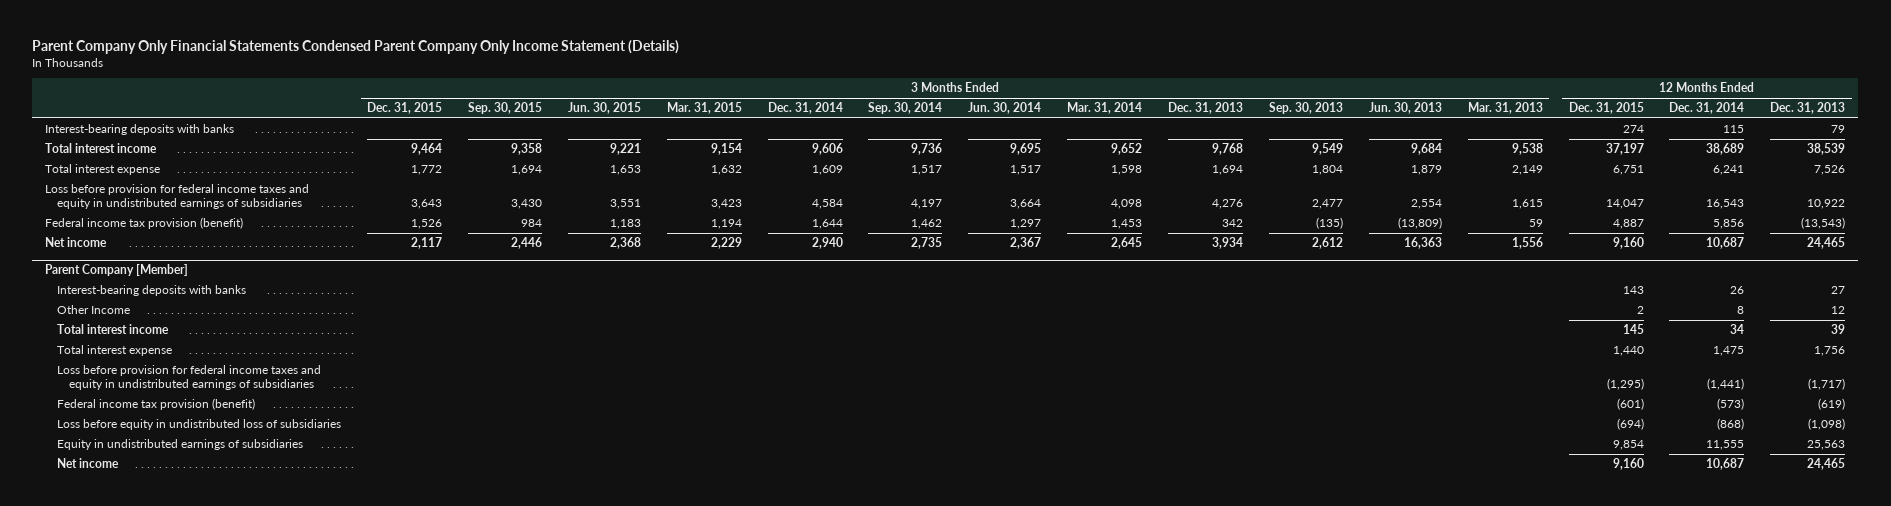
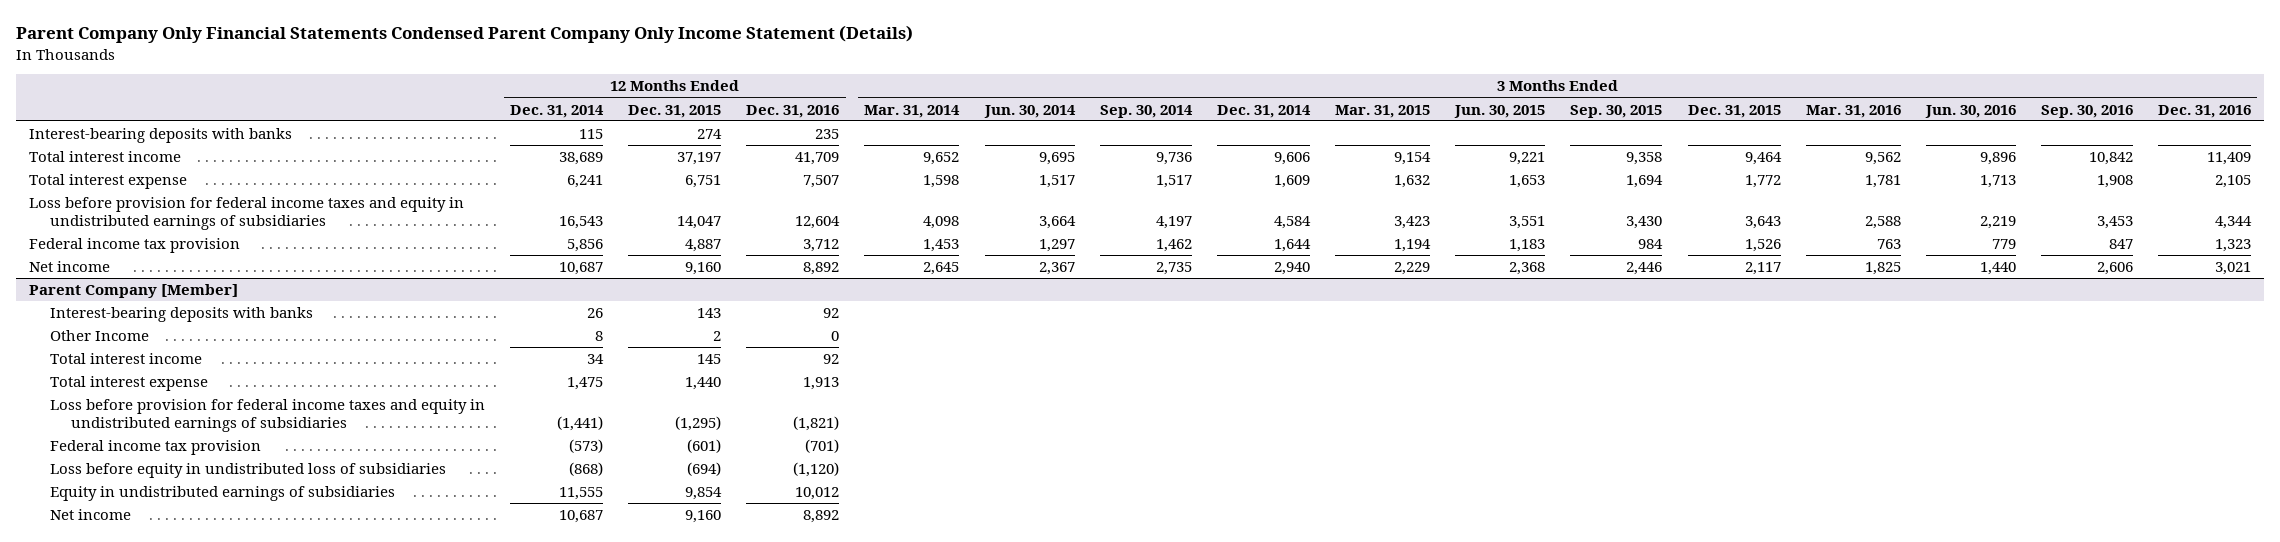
[1168,102,1244,115] Dec. 31, 2013 -> none
[1268,102,1343,115] Sep. 30, 2013 -> none
[1368,102,1442,115] Jun. 30, 2013 -> none
[1467,102,1543,115] Mar. 31, 2013 -> none
[1770,102,1846,115] Dec. 31, 2013 -> none
none -> [746,104,840,118] Dec. 31, 2016
none -> [1805,104,1901,118] Mar. 31, 2016
none -> [1924,104,2016,118] Jun. 30, 2016
none -> [2041,104,2134,118] Sep. 30, 2016
none -> [2158,104,2252,118] Dec. 31, 2016
[45,217,244,230] Federal income tax provision (benefit) -> [28,237,240,253] Federal income tax provision
[57,398,256,411] Federal income tax provision (benefit) -> [49,439,261,455] Federal income tax provision

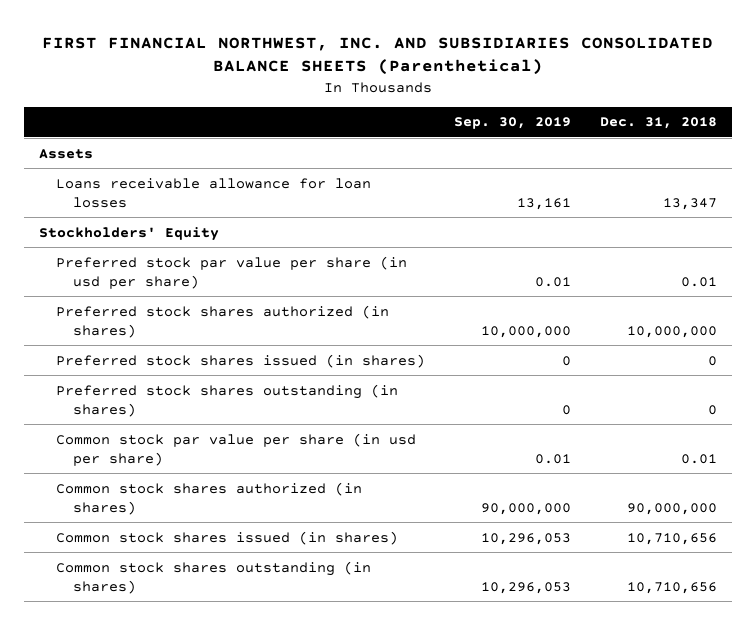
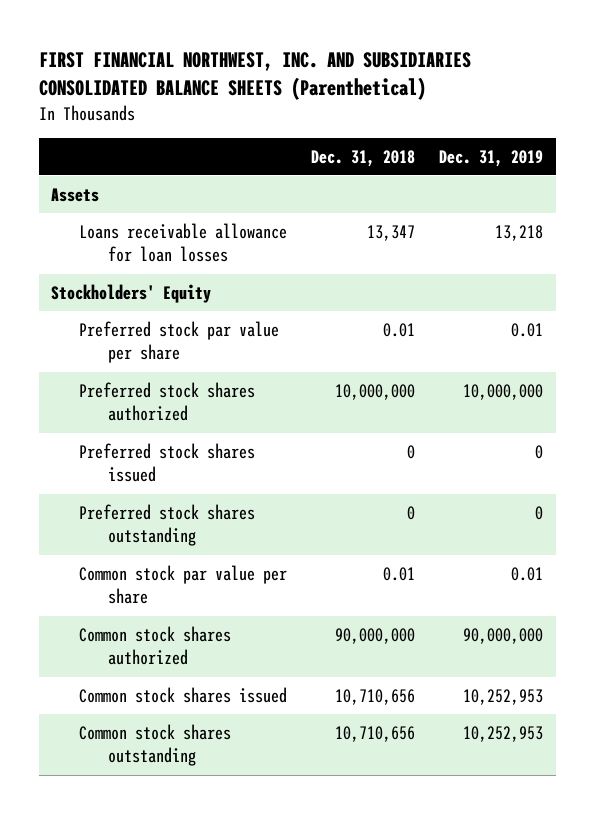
[454,117,572,130] Sep. 30, 2019 -> none
none -> [439,149,544,167] Dec. 31, 2019
[55,255,407,289] Preferred stock par value per share (in usd per share) -> [79,320,280,364] Preferred stock par value per share
[55,304,389,338] Preferred stock shares authorized (in shares) -> [79,381,256,422] Preferred stock shares authorized
[55,353,425,368] Preferred stock shares issued (in shares) -> [79,442,256,483] Preferred stock shares issued
[55,383,398,417] Preferred stock shares outstanding (in shares) -> [79,503,256,547] Preferred stock shares outstanding
[55,432,416,466] Common stock par value per share (in usd per share) -> [79,564,288,605] Common stock par value per share
[55,481,362,515] Common stock shares authorized (in shares) -> [79,625,232,666] Common stock shares authorized
[55,530,398,545] Common stock shares issued (in shares) -> [79,686,288,703] Common stock shares issued
[55,560,371,594] Common stock shares outstanding (in shares) -> [79,723,232,767] Common stock shares outstanding

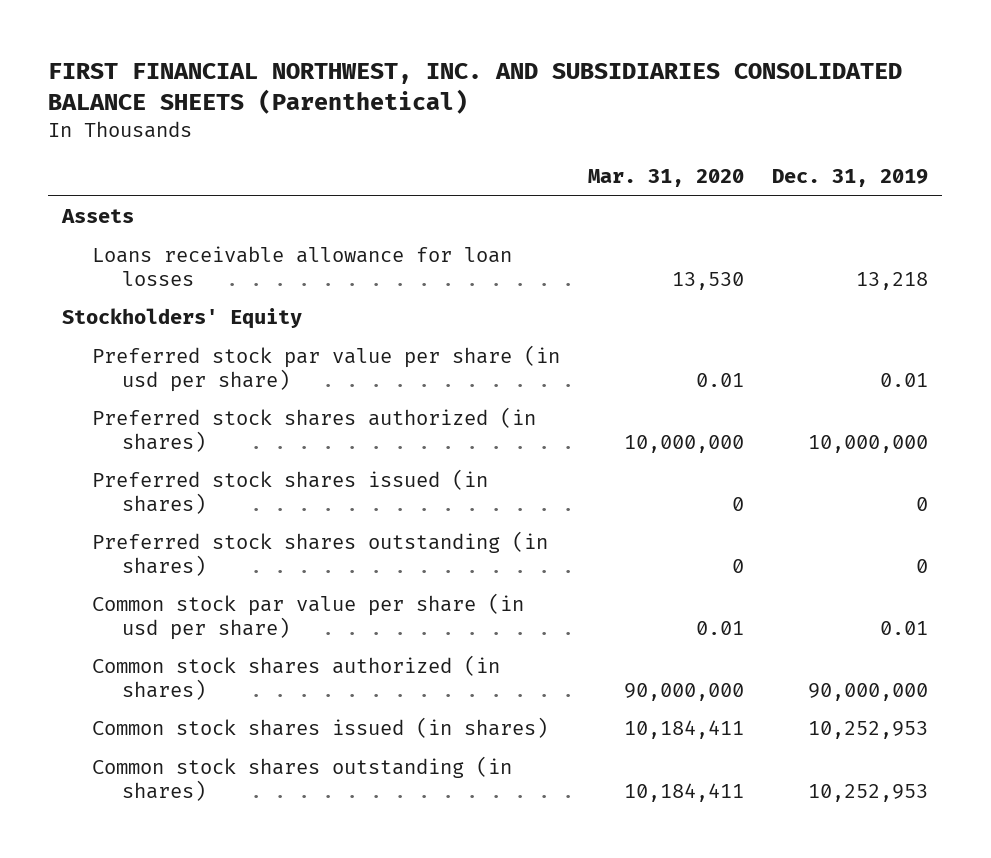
[311,149,416,167] Dec. 31, 2018 -> none
none -> [588,169,745,188] Mar. 31, 2020
[79,320,280,364] Preferred stock par value per share -> [92,345,561,392] Preferred stock par value per share (in usd per share)
[79,381,256,422] Preferred stock shares authorized -> [92,407,537,452] Preferred stock shares authorized (in shares)
[79,442,256,483] Preferred stock shares issued -> [92,469,489,514] Preferred stock shares issued (in shares)
[79,503,256,547] Preferred stock shares outstanding -> [92,531,549,576] Preferred stock shares outstanding (in shares)
[79,564,288,605] Common stock par value per share -> [92,593,525,640] Common stock par value per share (in usd per share)
[79,625,232,666] Common stock shares authorized -> [92,655,501,700] Common stock shares authorized (in shares)
[79,686,288,703] Common stock shares issued -> [92,717,549,739] Common stock shares issued (in shares)
[79,723,232,767] Common stock shares outstanding -> [92,756,513,801] Common stock shares outstanding (in shares)

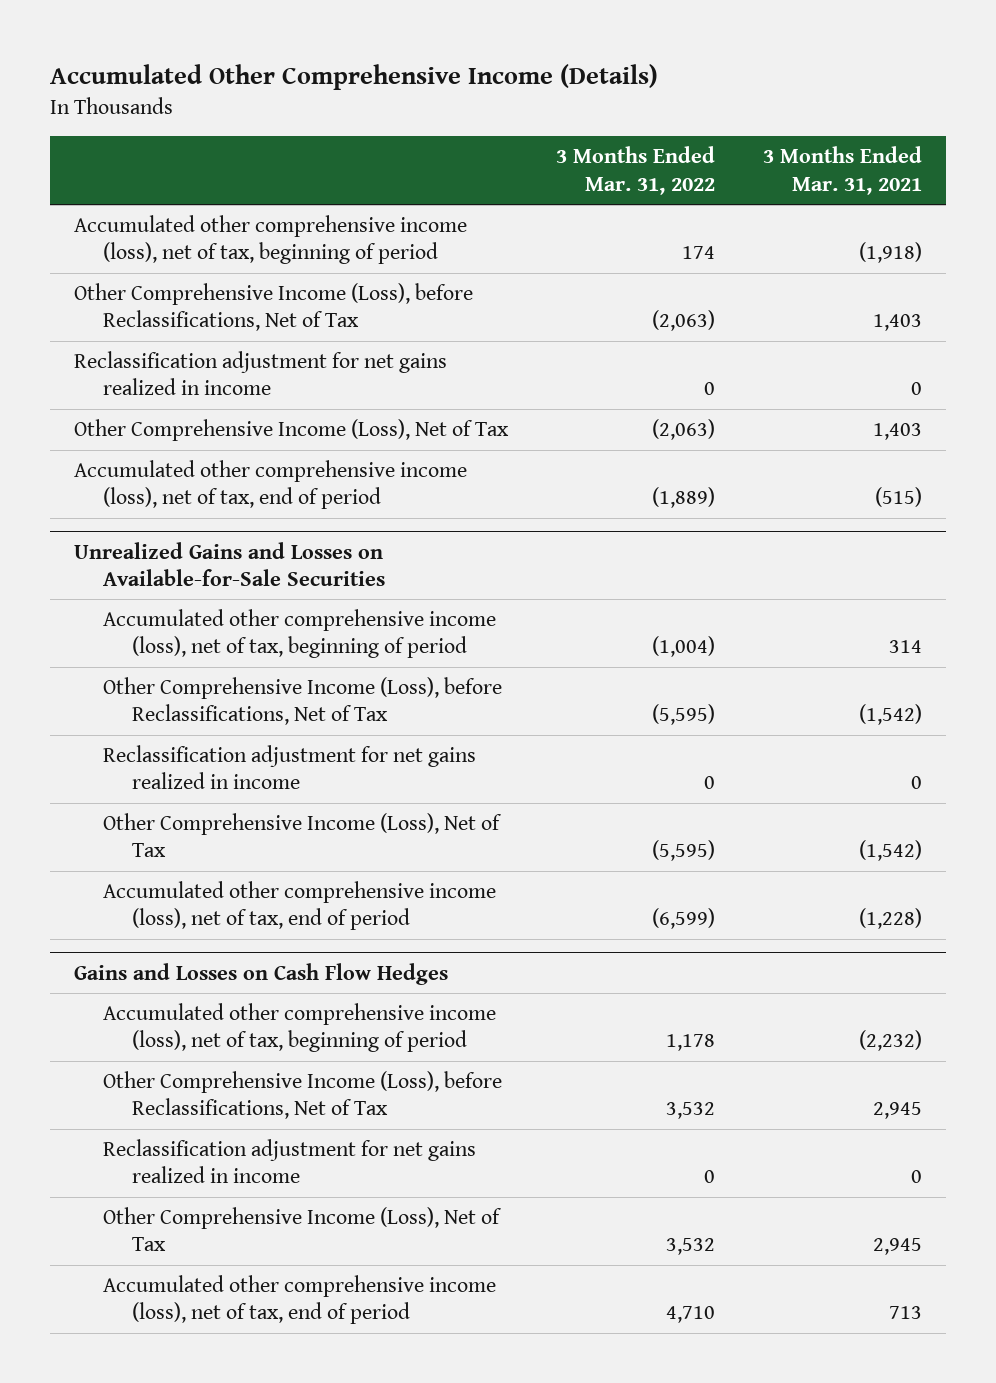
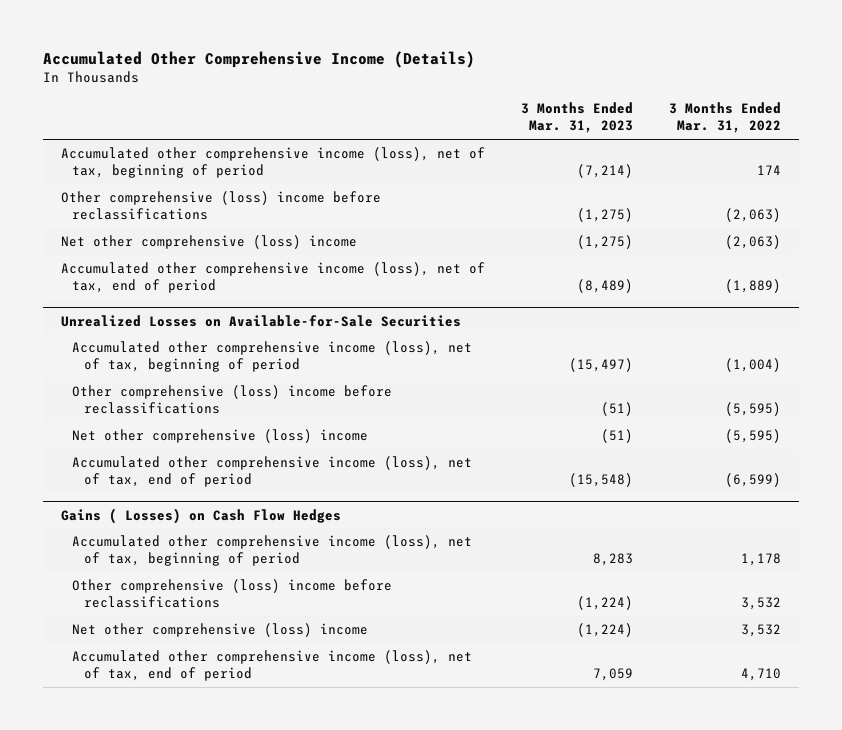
[763,146,923,195] 3 Months Ended Mar. 31, 2021 -> none
none -> [520,102,633,134] 3 Months Ended Mar. 31, 2023
[74,351,448,396] Reclassification adjustment for net gains realized in income -> none
[74,283,474,332] Other Comprehensive Income (Loss), before Reclassifications, Net of Tax -> [60,191,381,221] Other comprehensive (loss) income before reclassifications
[74,419,510,442] Other Comprehensive Income (Loss), Net of Tax -> [60,235,357,250] Net other comprehensive (loss) income
[74,541,385,586] Unrealized Gains and Losses on Available-for-Sale Securities -> [60,314,461,327] Unrealized Losses on Available-for-Sale Securities
[102,745,476,790] Reclassification adjustment for net gains realized in income -> none
[102,677,502,726] Other Comprehensive Income (Loss), before Reclassifications, Net of Tax -> [72,385,393,415] Other comprehensive (loss) income before reclassifications
[102,813,502,858] Other Comprehensive Income (Loss), Net of Tax -> [72,429,369,444] Net other comprehensive (loss) income
[74,962,449,985] Gains and Losses on Cash Flow Hedges -> [60,507,341,524] Gains ( Losses) on Cash Flow Hedges
[102,1139,476,1184] Reclassification adjustment for net gains realized in income -> none
[102,1071,502,1120] Other Comprehensive Income (Loss), before Reclassifications, Net of Tax -> [72,579,393,609] Other comprehensive (loss) income before reclassifications
[102,1207,502,1252] Other Comprehensive Income (Loss), Net of Tax -> [72,623,369,638] Net other comprehensive (loss) income

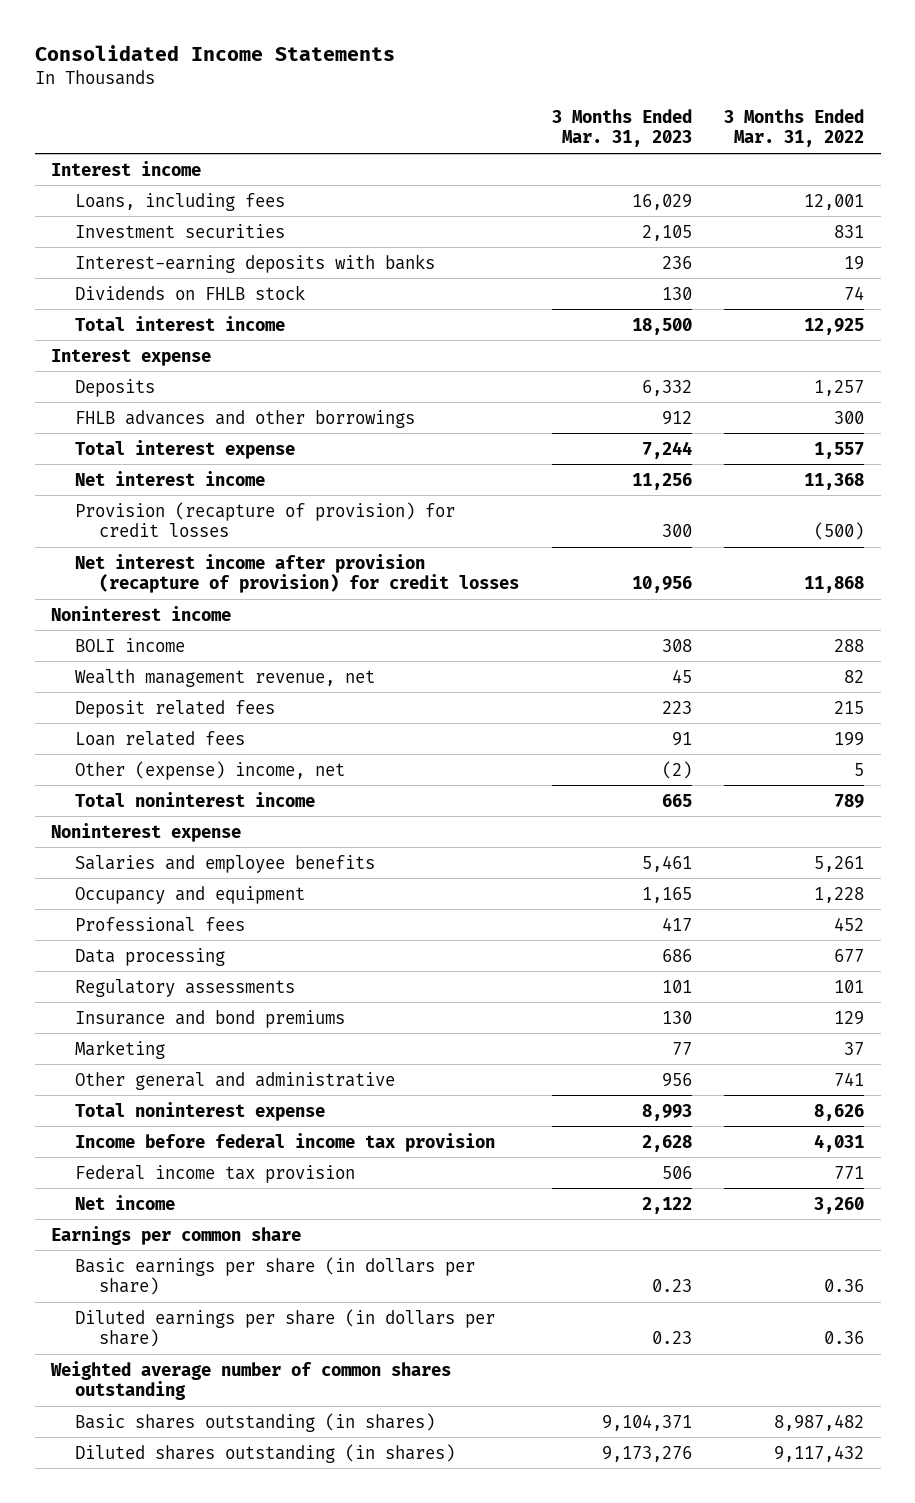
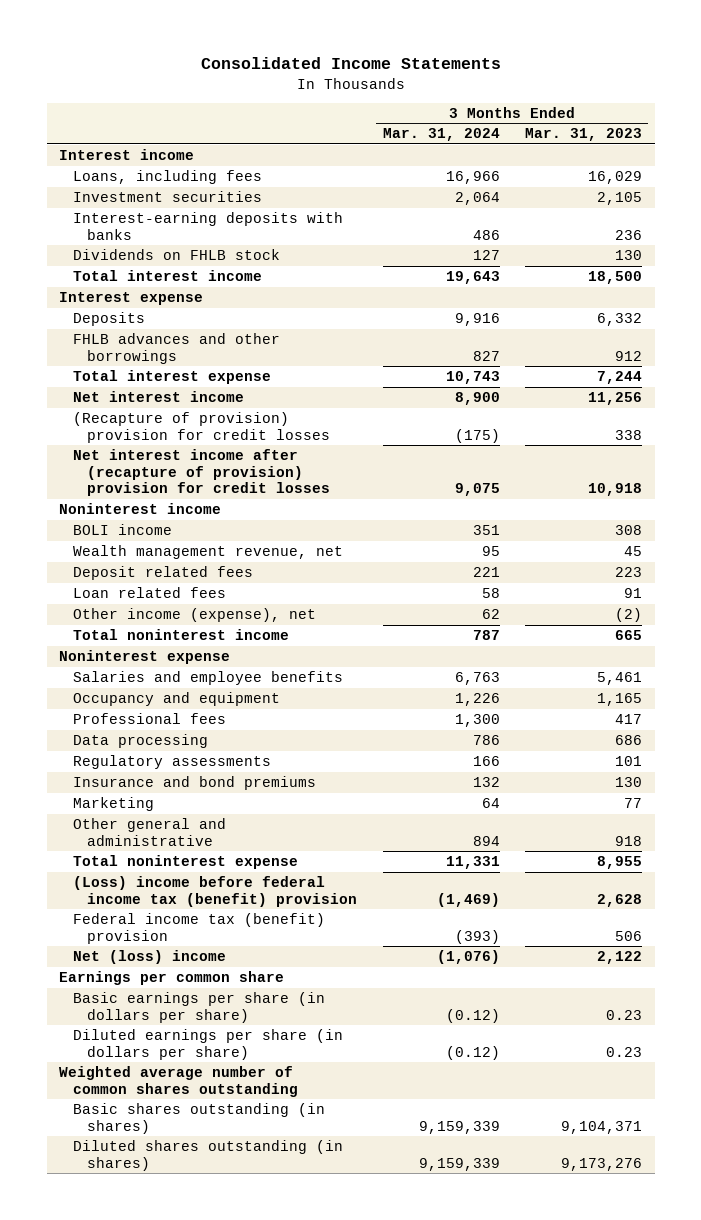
[724,108,865,148] 3 Months Ended Mar. 31, 2022 -> none
none -> [382,128,500,142] Mar. 31, 2024
[74,501,455,538] Provision (recapture of provision) for credit losses -> [73,412,331,443] (Recapture of provision) provision for credit losses
[661,524,692,538] 300 -> [614,429,642,440] 338
[74,553,519,594] Net interest income after provision (recapture of provision) for credit losses -> [73,449,331,497] Net interest income after (recapture of provision) provision for credit losses
[631,576,692,594] 10,956 -> [587,483,642,497] 10,918
[74,760,345,780] Other (expense) income, net -> [73,608,317,623] Other income (expense), net
[661,1072,692,1087] 956 -> [614,835,642,846] 918
[641,1103,692,1121] 8,993 -> [596,856,642,870] 8,955
[74,1132,495,1152] Income before federal income tax provision -> [73,876,358,907] (Loss) income before federal income tax (benefit) provision
[74,1164,355,1183] Federal income tax provision -> [73,913,326,944] Federal income tax (benefit) provision
[74,1194,175,1210] Net income -> [73,950,227,965] Net (loss) income

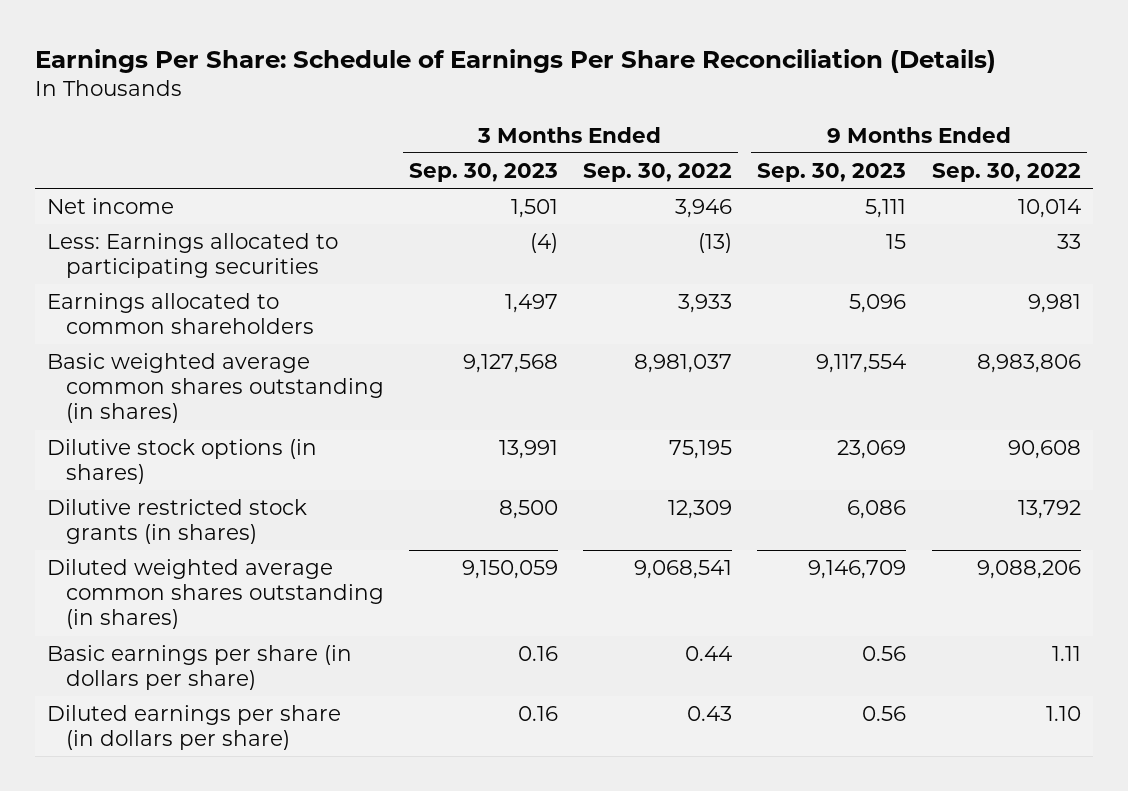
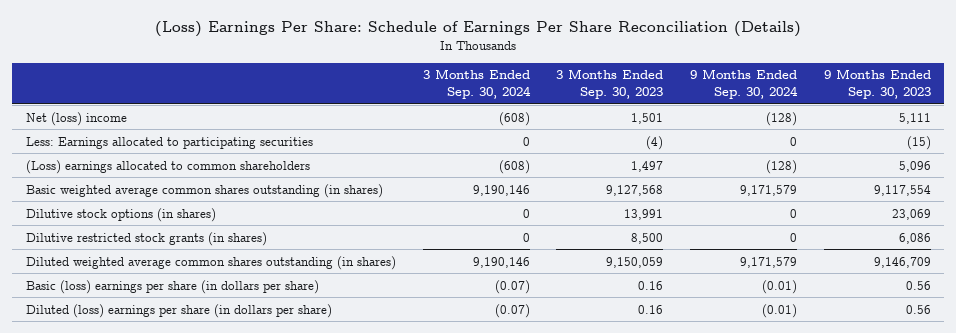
[34,48,996,73] Earnings Per Share: Schedule of Earnings Per Share Reconciliation (Details) -> [155,21,802,38] (Loss) Earnings Per Share: Schedule of Earnings Per Share Reconciliation (Details)
[583,163,733,183] Sep. 30, 2022 -> none
[931,163,1081,183] Sep. 30, 2022 -> none
none -> [422,69,531,100] 3 Months Ended Sep. 30, 2024
none -> [689,69,798,100] 9 Months Ended Sep. 30, 2024
[47,198,175,215] Net income -> [25,111,127,126] Net (loss) income
[886,234,907,250] 15 -> [906,135,931,150] (15)
[47,293,314,335] Earnings allocated to common shareholders -> [25,159,310,174] (Loss) earnings allocated to common shareholders
[47,645,353,691] Basic earnings per share (in dollars per share) -> [25,279,319,294] Basic (loss) earnings per share (in dollars per share)
[47,705,342,751] Diluted earnings per share (in dollars per share) -> [25,303,332,318] Diluted (loss) earnings per share (in dollars per share)

